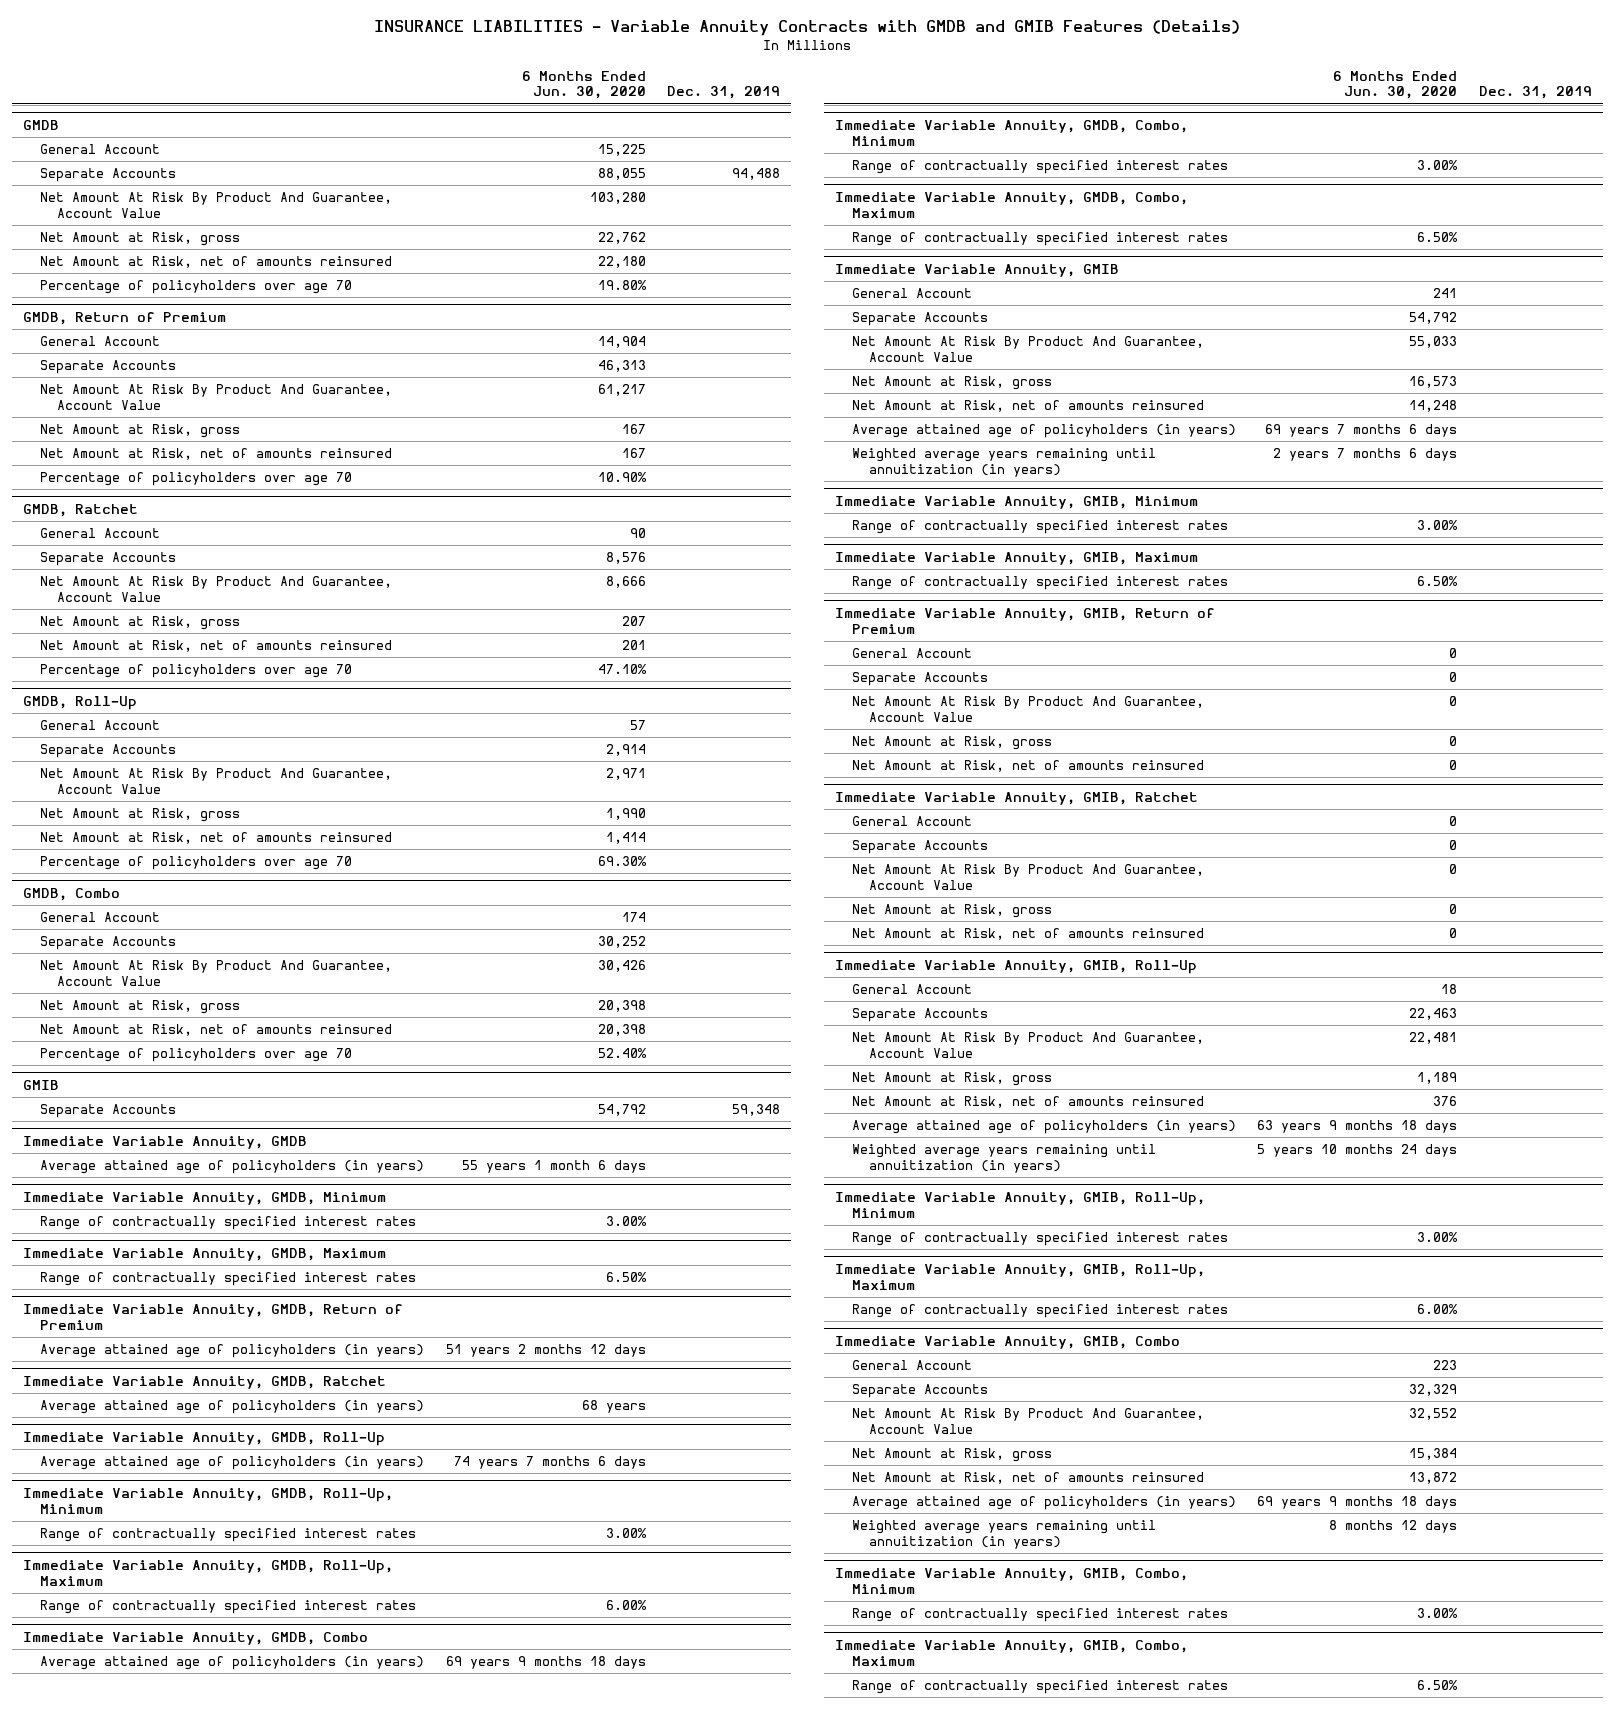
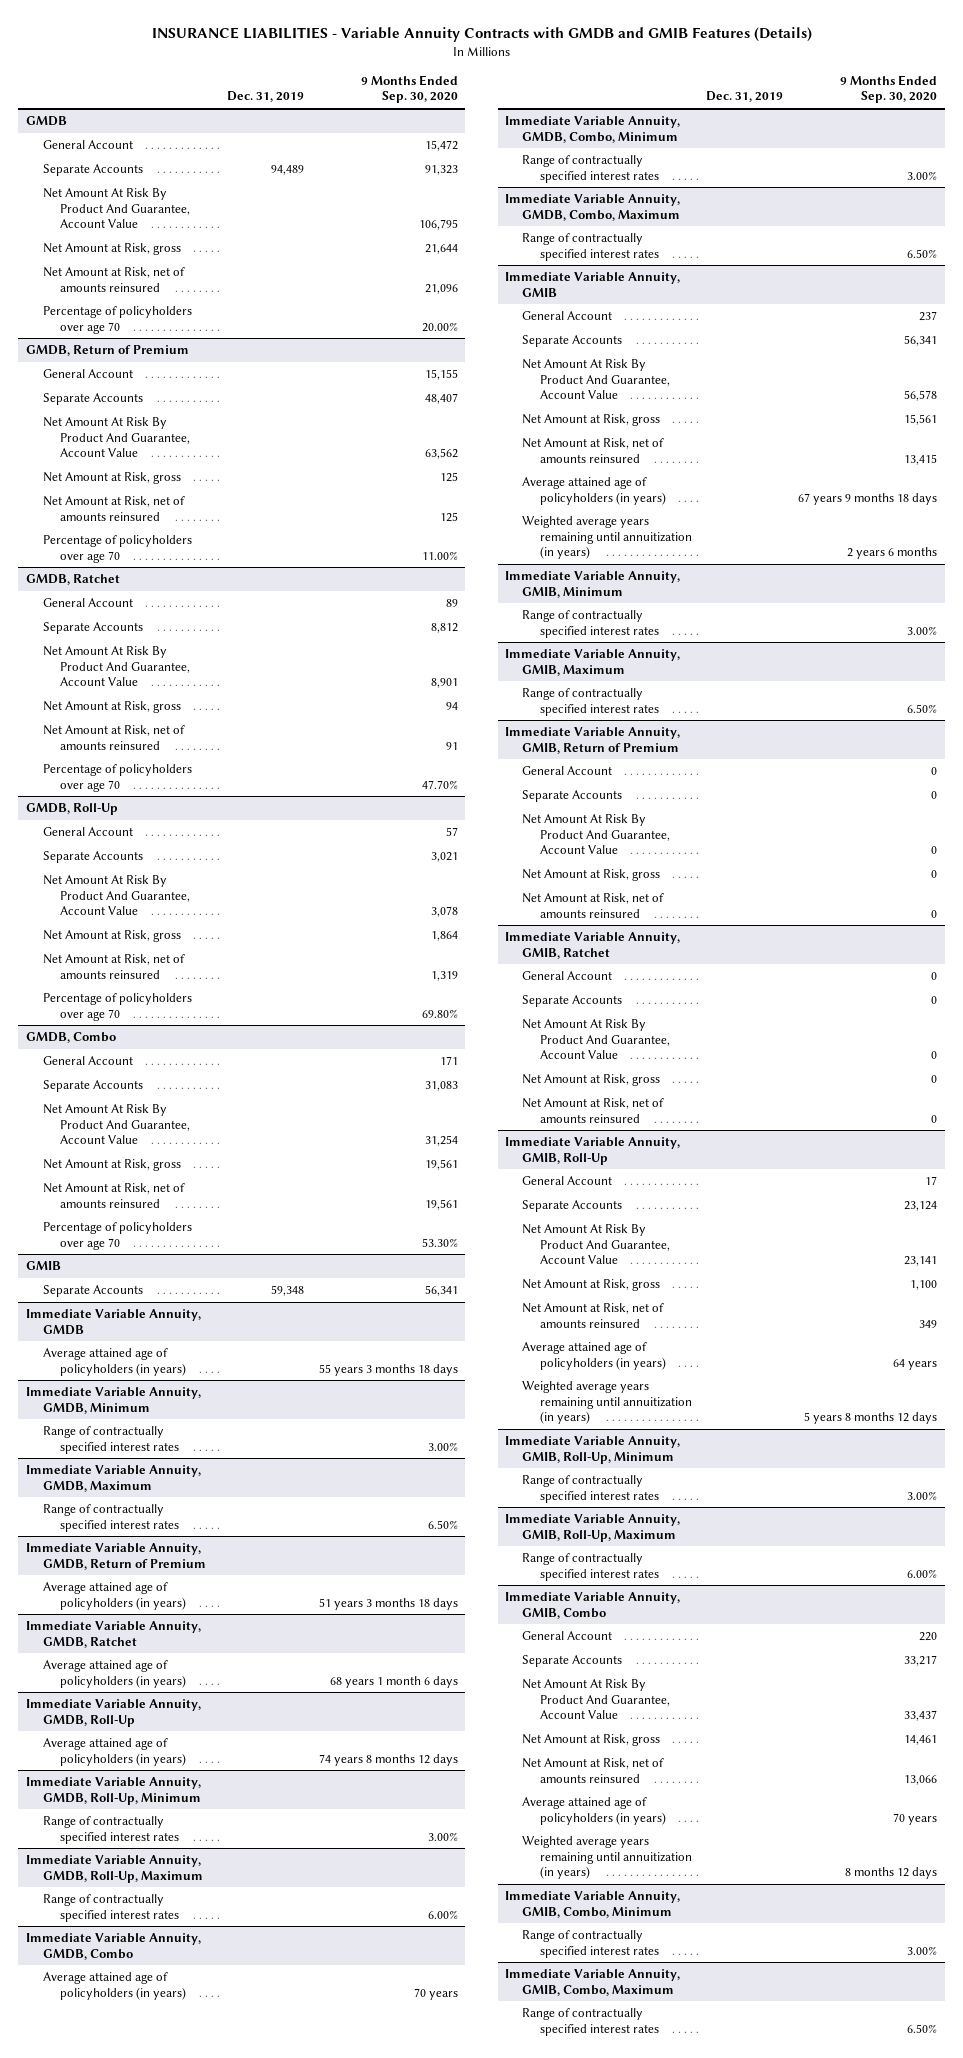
[521,70,646,100] 6 Months Ended Jun. 30, 2020 -> none
none -> [361,74,459,104] 9 Months Ended Sep. 30, 2020
[732,168,781,181] 94,488 -> [271,165,305,176] 94,489

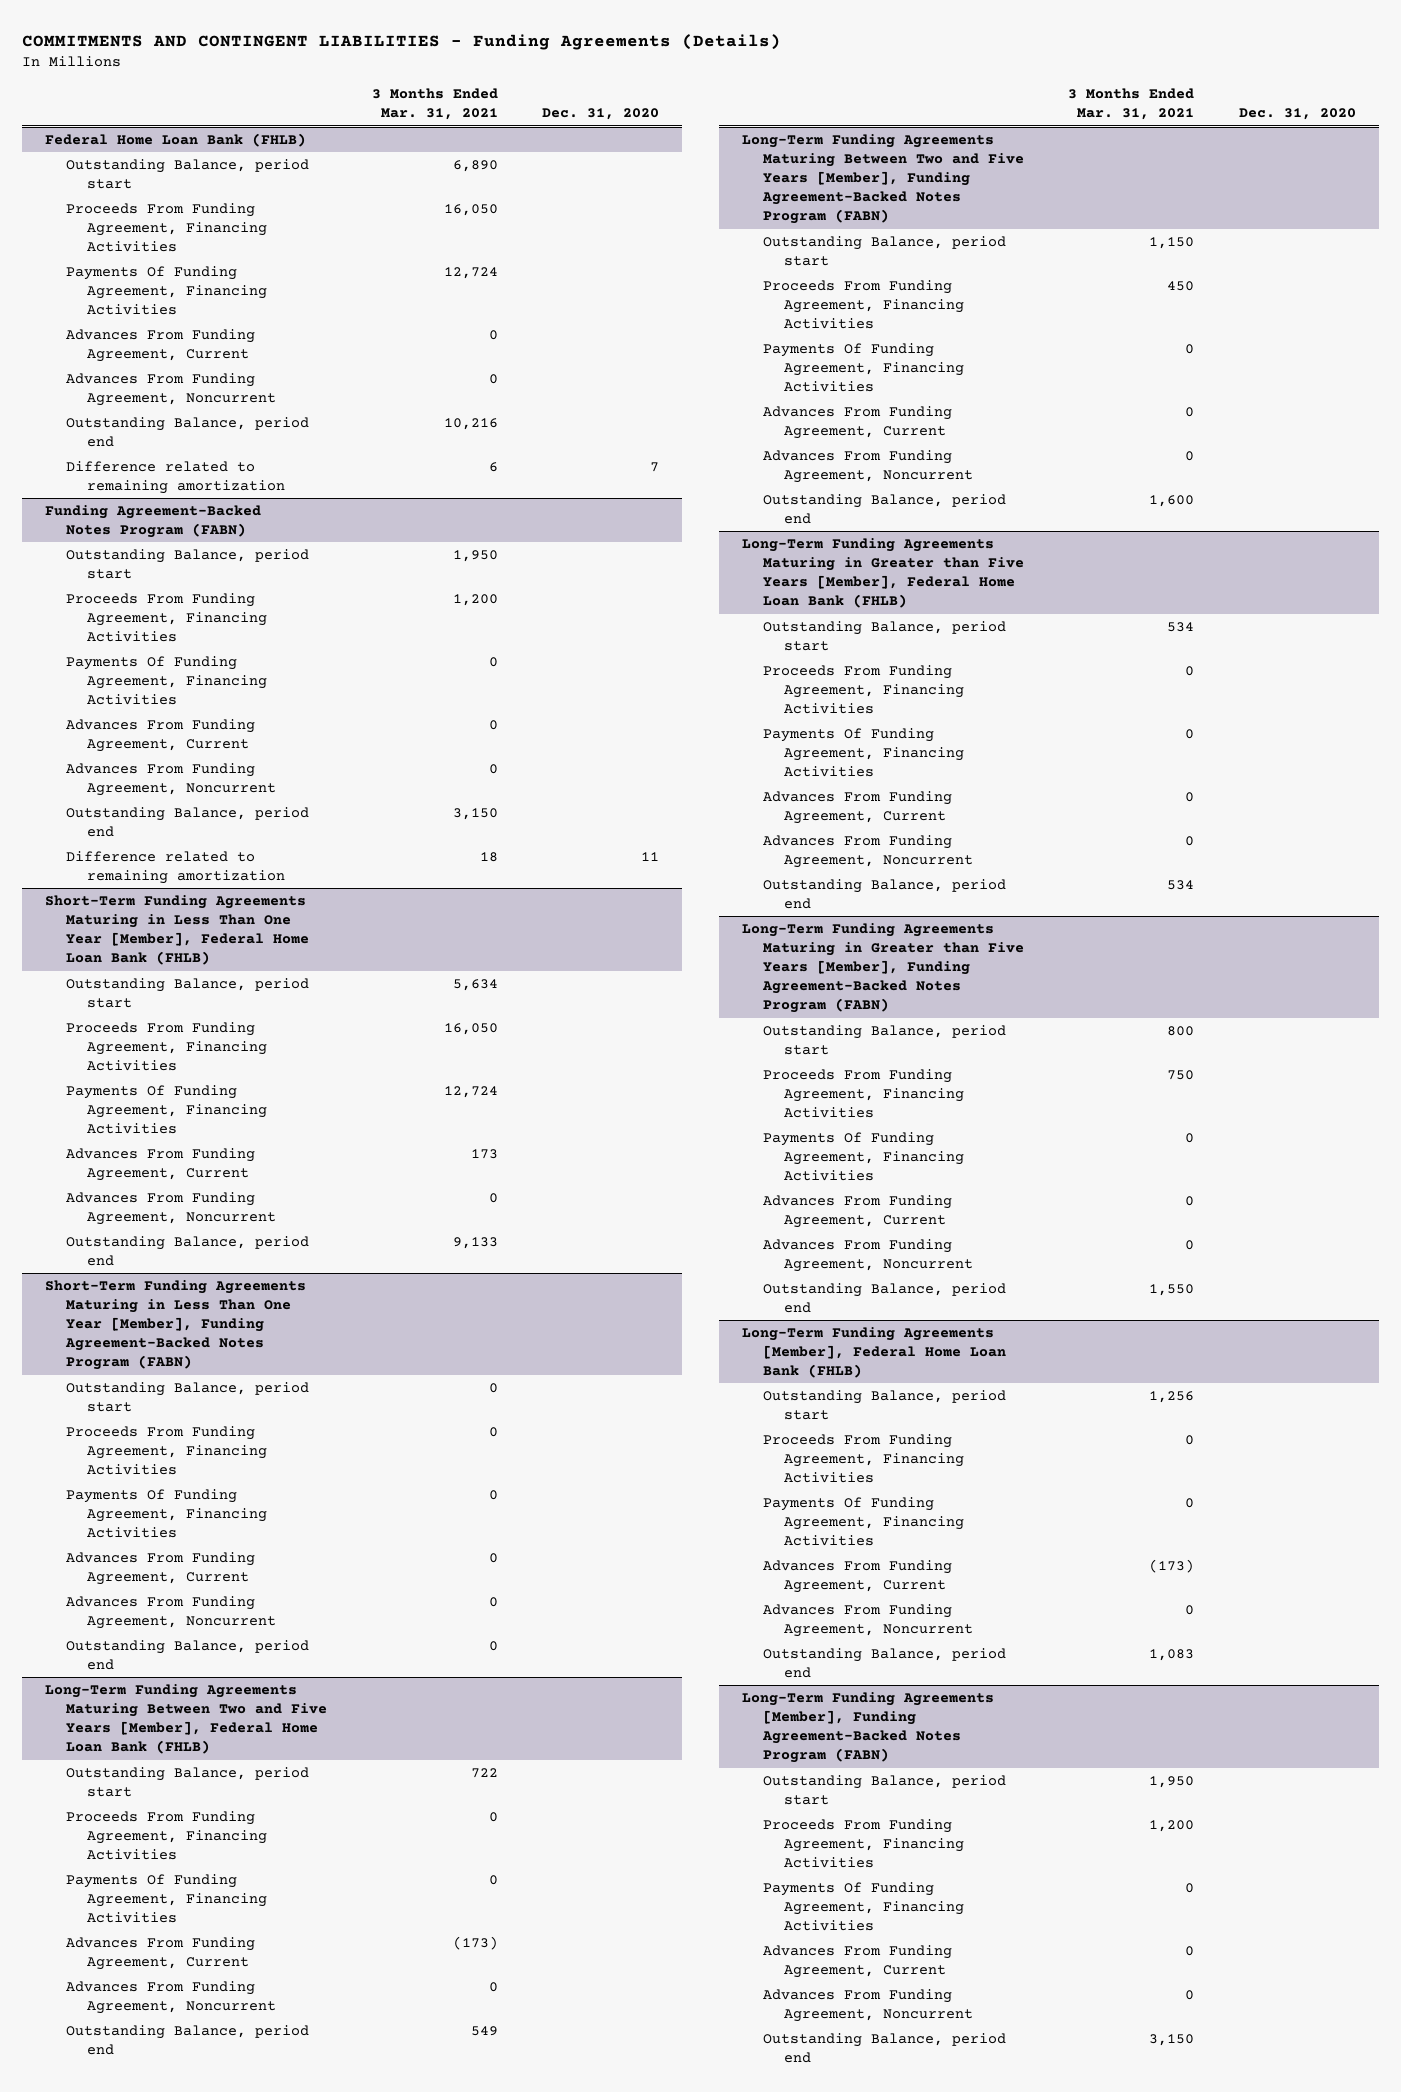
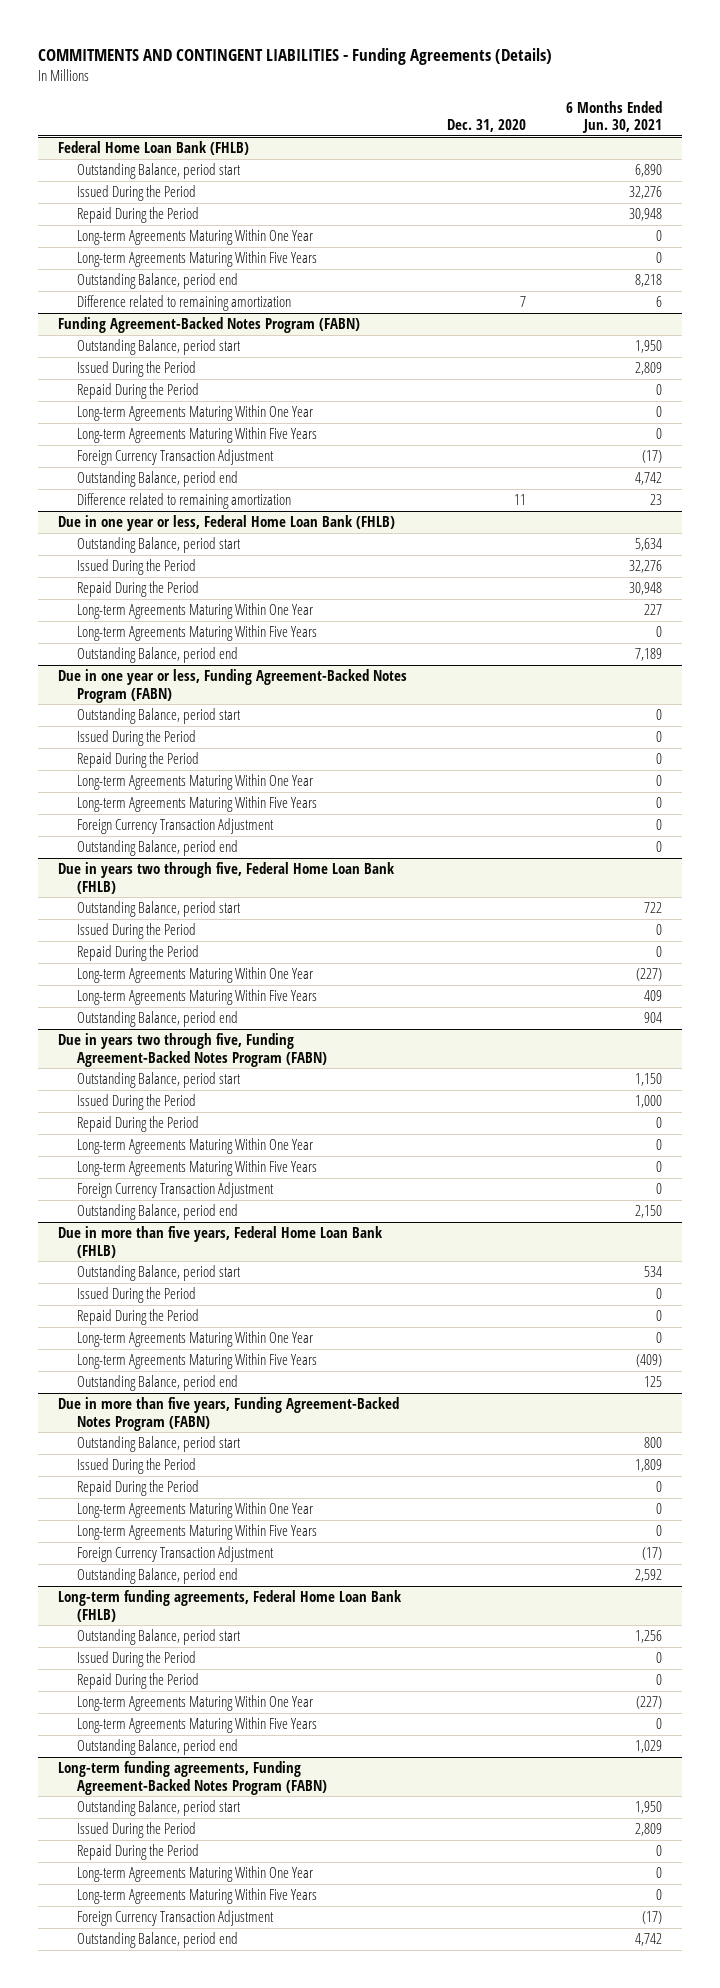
[371,88,498,121] 3 Months Ended Mar. 31, 2021 -> none
none -> [566,100,663,133] 6 Months Ended Jun. 30, 2021
[65,203,268,253] Proceeds From Funding Agreement, Financing Activities -> [76,185,196,202] Issued During the Period
[65,266,268,316] Payments Of Funding Agreement, Financing Activities -> [76,207,199,224] Repaid During the Period
[65,329,255,363] Advances From Funding Agreement, Current -> [76,229,313,246] Long-term Agreements Maturing Within One Year
[65,373,277,407] Advances From Funding Agreement, Noncurrent -> [76,251,317,268] Long-term Agreements Maturing Within Five Years
[65,593,268,643] Proceeds From Funding Agreement, Financing Activities -> [76,361,196,378] Issued During the Period
[65,656,268,706] Payments Of Funding Agreement, Financing Activities -> [76,383,199,400] Repaid During the Period
[65,719,255,753] Advances From Funding Agreement, Current -> [76,405,313,422] Long-term Agreements Maturing Within One Year
[65,763,277,797] Advances From Funding Agreement, Noncurrent -> [76,427,317,444] Long-term Agreements Maturing Within Five Years
none -> [76,449,274,466] Foreign Currency Transaction Adjustment
[44,895,309,966] Short-Term Funding Agreements Maturing in Less Than One Year [Member], Federal Home Loan Bank (FHLB) -> [58,515,396,532] Due in one year or less, Federal Home Loan Bank (FHLB)
[65,1022,268,1072] Proceeds From Funding Agreement, Financing Activities -> [76,559,196,576] Issued During the Period
[65,1085,268,1135] Payments Of Funding Agreement, Financing Activities -> [76,581,199,598] Repaid During the Period
[65,1148,255,1182] Advances From Funding Agreement, Current -> [76,603,313,620] Long-term Agreements Maturing Within One Year
[65,1192,277,1226] Advances From Funding Agreement, Noncurrent -> [76,625,317,642] Long-term Agreements Maturing Within Five Years
[44,1280,306,1371] Short-Term Funding Agreements Maturing in Less Than One Year [Member], Funding Agreement-Backed Notes Program (FABN) -> [58,669,408,703] Due in one year or less, Funding Agreement-Backed Notes Program (FABN)
[65,1426,268,1476] Proceeds From Funding Agreement, Financing Activities -> [76,730,196,747] Issued During the Period
[65,1489,268,1539] Payments Of Funding Agreement, Financing Activities -> [76,752,199,769] Repaid During the Period
[65,1552,255,1586] Advances From Funding Agreement, Current -> [76,774,313,791] Long-term Agreements Maturing Within One Year
[65,1596,277,1630] Advances From Funding Agreement, Noncurrent -> [76,796,317,813] Long-term Agreements Maturing Within Five Years
none -> [76,818,274,835] Foreign Currency Transaction Adjustment
[44,1684,327,1755] Long-Term Funding Agreements Maturing Between Two and Five Years [Member], Federal Home Loan Bank (FHLB) -> none
[65,1767,309,1798] Outstanding Balance, period start -> none
[65,1811,268,1861] Proceeds From Funding Agreement, Financing Activities -> none
[65,1874,268,1924] Payments Of Funding Agreement, Financing Activities -> none
[65,1937,255,1971] Advances From Funding Agreement, Current -> none
[65,1981,277,2015] Advances From Funding Agreement, Noncurrent -> none
[65,2025,309,2056] Outstanding Balance, period end -> none
none -> [58,862,396,894] Due in years two through five, Federal Home Loan Bank (FHLB)
none -> [76,901,241,918] Outstanding Balance, period start
none -> [76,923,196,940] Issued During the Period
none -> [76,945,199,962] Repaid During the Period
none -> [76,967,313,984] Long-term Agreements Maturing Within One Year
none -> [76,989,317,1006] Long-term Agreements Maturing Within Five Years
none -> [76,1011,238,1028] Outstanding Balance, period end
[741,134,1024,225] Long-Term Funding Agreements Maturing Between Two and Five Years [Member], Funding Agreement-Backed Notes Program (FABN) -> [58,1033,327,1067] Due in years two through five, Funding Agreement-Backed Notes Program (FABN)
[762,280,964,330] Proceeds From Funding Agreement, Financing Activities -> [76,1094,196,1111] Issued During the Period
[762,343,964,393] Payments Of Funding Agreement, Financing Activities -> [76,1116,199,1133] Repaid During the Period
[762,406,952,440] Advances From Funding Agreement, Current -> [76,1138,313,1155] Long-term Agreements Maturing Within One Year
[762,450,973,484] Advances From Funding Agreement, Noncurrent -> [76,1160,317,1177] Long-term Agreements Maturing Within Five Years
none -> [76,1182,274,1199] Foreign Currency Transaction Adjustment
[741,538,1024,609] Long-Term Funding Agreements Maturing in Greater than Five Years [Member], Federal Home Loan Bank (FHLB) -> [58,1226,384,1258] Due in more than five years, Federal Home Loan Bank (FHLB)
[762,665,964,715] Proceeds From Funding Agreement, Financing Activities -> [76,1287,196,1304] Issued During the Period
[762,728,964,778] Payments Of Funding Agreement, Financing Activities -> [76,1309,199,1326] Repaid During the Period
[762,791,952,825] Advances From Funding Agreement, Current -> [76,1331,313,1348] Long-term Agreements Maturing Within One Year
[762,835,973,869] Advances From Funding Agreement, Noncurrent -> [76,1353,317,1370] Long-term Agreements Maturing Within Five Years
[741,923,1024,1014] Long-Term Funding Agreements Maturing in Greater than Five Years [Member], Funding Agreement-Backed Notes Program (FABN) -> [58,1397,400,1431] Due in more than five years, Funding Agreement-Backed Notes Program (FABN)
[762,1069,964,1119] Proceeds From Funding Agreement, Financing Activities -> [76,1458,196,1475] Issued During the Period
[762,1132,964,1182] Payments Of Funding Agreement, Financing Activities -> [76,1480,199,1497] Repaid During the Period
[762,1195,952,1229] Advances From Funding Agreement, Current -> [76,1502,313,1519] Long-term Agreements Maturing Within One Year
[762,1239,973,1273] Advances From Funding Agreement, Noncurrent -> [76,1524,317,1541] Long-term Agreements Maturing Within Five Years
none -> [76,1546,274,1563] Foreign Currency Transaction Adjustment
[741,1327,1006,1379] Long-Term Funding Agreements [Member], Federal Home Loan Bank (FHLB) -> [58,1590,403,1622] Long-term funding agreements, Federal Home Loan Bank (FHLB)
[762,1434,964,1484] Proceeds From Funding Agreement, Financing Activities -> [76,1651,196,1668] Issued During the Period
[762,1497,964,1547] Payments Of Funding Agreement, Financing Activities -> [76,1673,199,1690] Repaid During the Period
[762,1560,952,1594] Advances From Funding Agreement, Current -> [76,1695,313,1712] Long-term Agreements Maturing Within One Year
[762,1604,973,1638] Advances From Funding Agreement, Noncurrent -> [76,1717,317,1734] Long-term Agreements Maturing Within Five Years
[741,1692,994,1764] Long-Term Funding Agreements [Member], Funding Agreement-Backed Notes Program (FABN) -> [58,1761,327,1795] Long-term funding agreements, Funding Agreement-Backed Notes Program (FABN)
[762,1819,964,1869] Proceeds From Funding Agreement, Financing Activities -> [76,1822,196,1839] Issued During the Period
[762,1882,964,1932] Payments Of Funding Agreement, Financing Activities -> [76,1844,199,1861] Repaid During the Period
[762,1945,952,1979] Advances From Funding Agreement, Current -> [76,1866,313,1883] Long-term Agreements Maturing Within One Year
[762,1989,973,2023] Advances From Funding Agreement, Noncurrent -> [76,1888,317,1905] Long-term Agreements Maturing Within Five Years
none -> [76,1910,274,1927] Foreign Currency Transaction Adjustment

